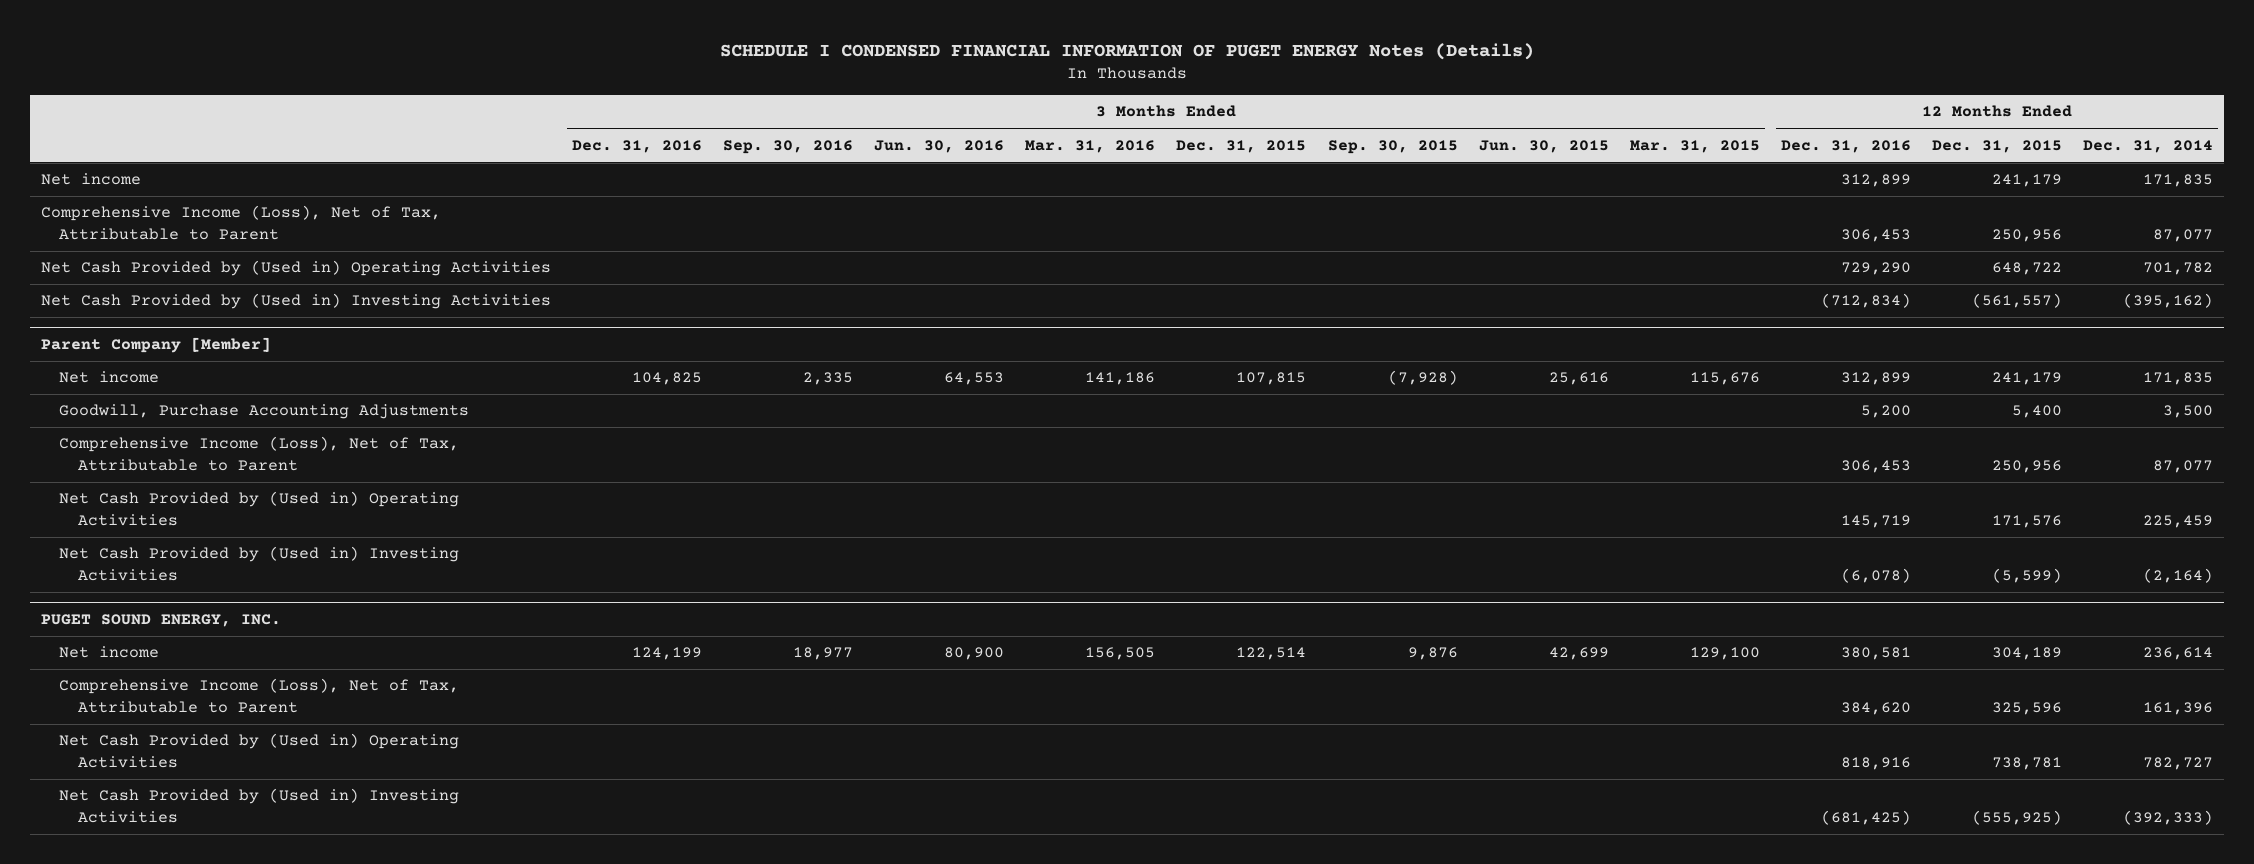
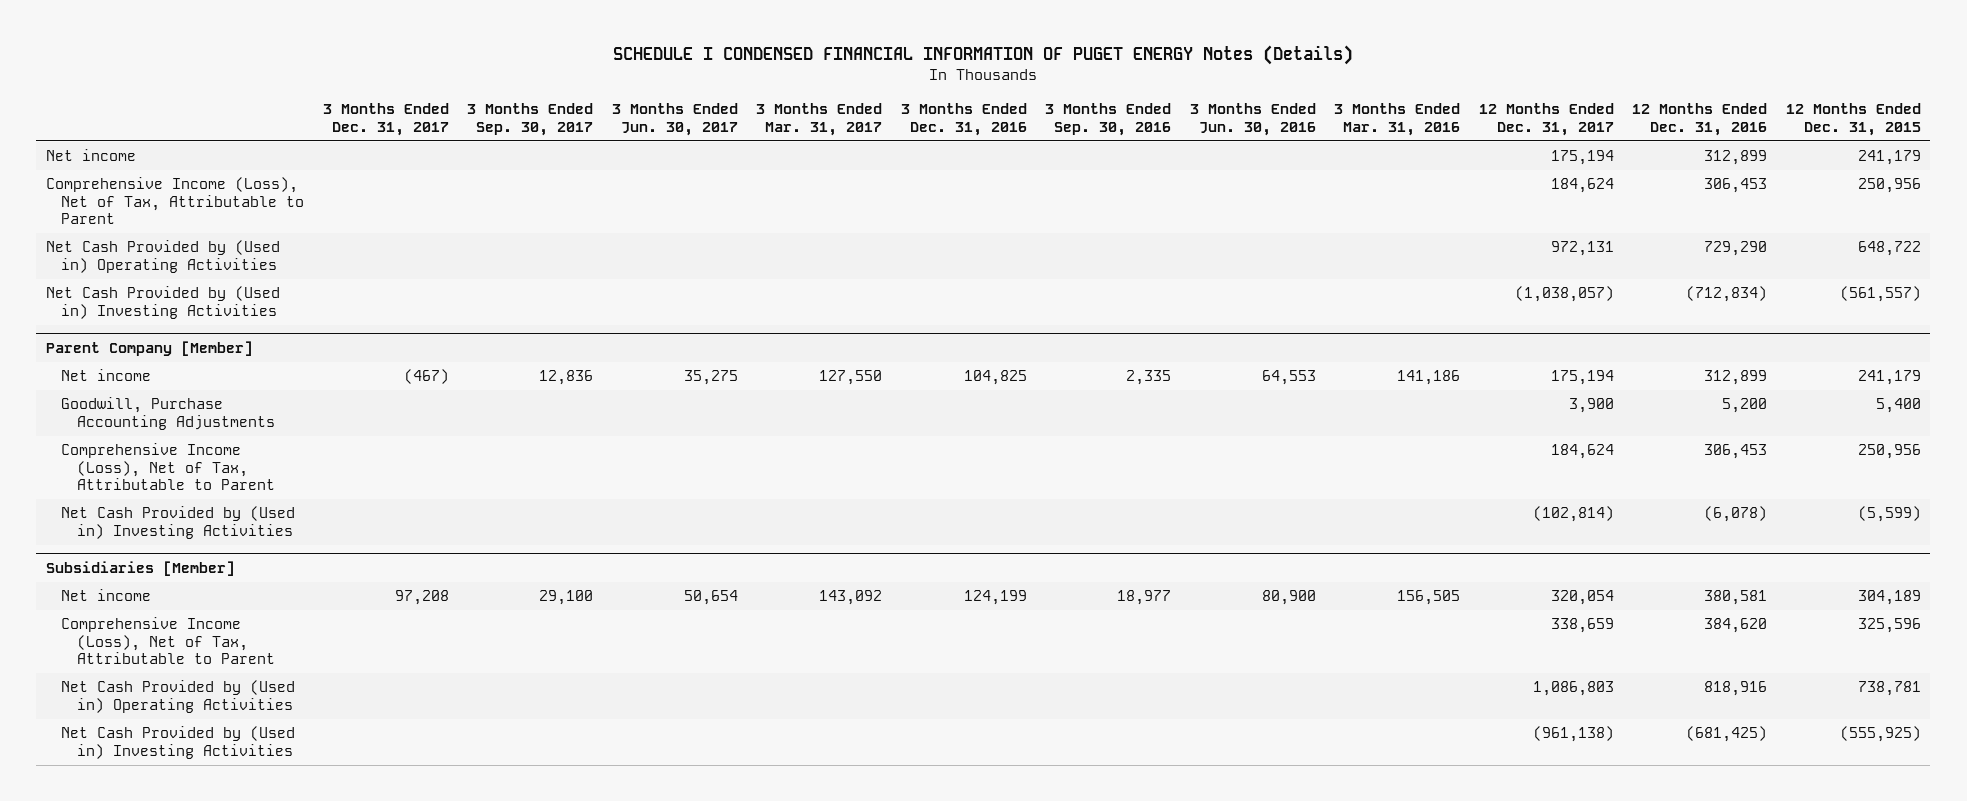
[1176,139,1307,153] Dec. 31, 2015 -> none
[1327,139,1458,154] Sep. 30, 2015 -> none
[1478,139,1609,153] Jun. 30, 2015 -> none
[1629,139,1760,153] Mar. 31, 2015 -> none
[2083,139,2214,153] Dec. 31, 2014 -> none
none -> [322,103,449,136] 3 Months Ended Dec. 31, 2017
none -> [467,103,594,136] 3 Months Ended Sep. 30, 2017
none -> [611,103,738,136] 3 Months Ended Jun. 30, 2017
none -> [756,103,883,136] 3 Months Ended Mar. 31, 2017
none -> [1478,103,1614,136] 12 Months Ended Dec. 31, 2017
[59,491,460,526] Net Cash Provided by (Used in) Operating Activities -> none
[40,614,281,628] PUGET SOUND ENERGY, INC. -> none
none -> [45,561,235,577] Subsidiaries [Member]

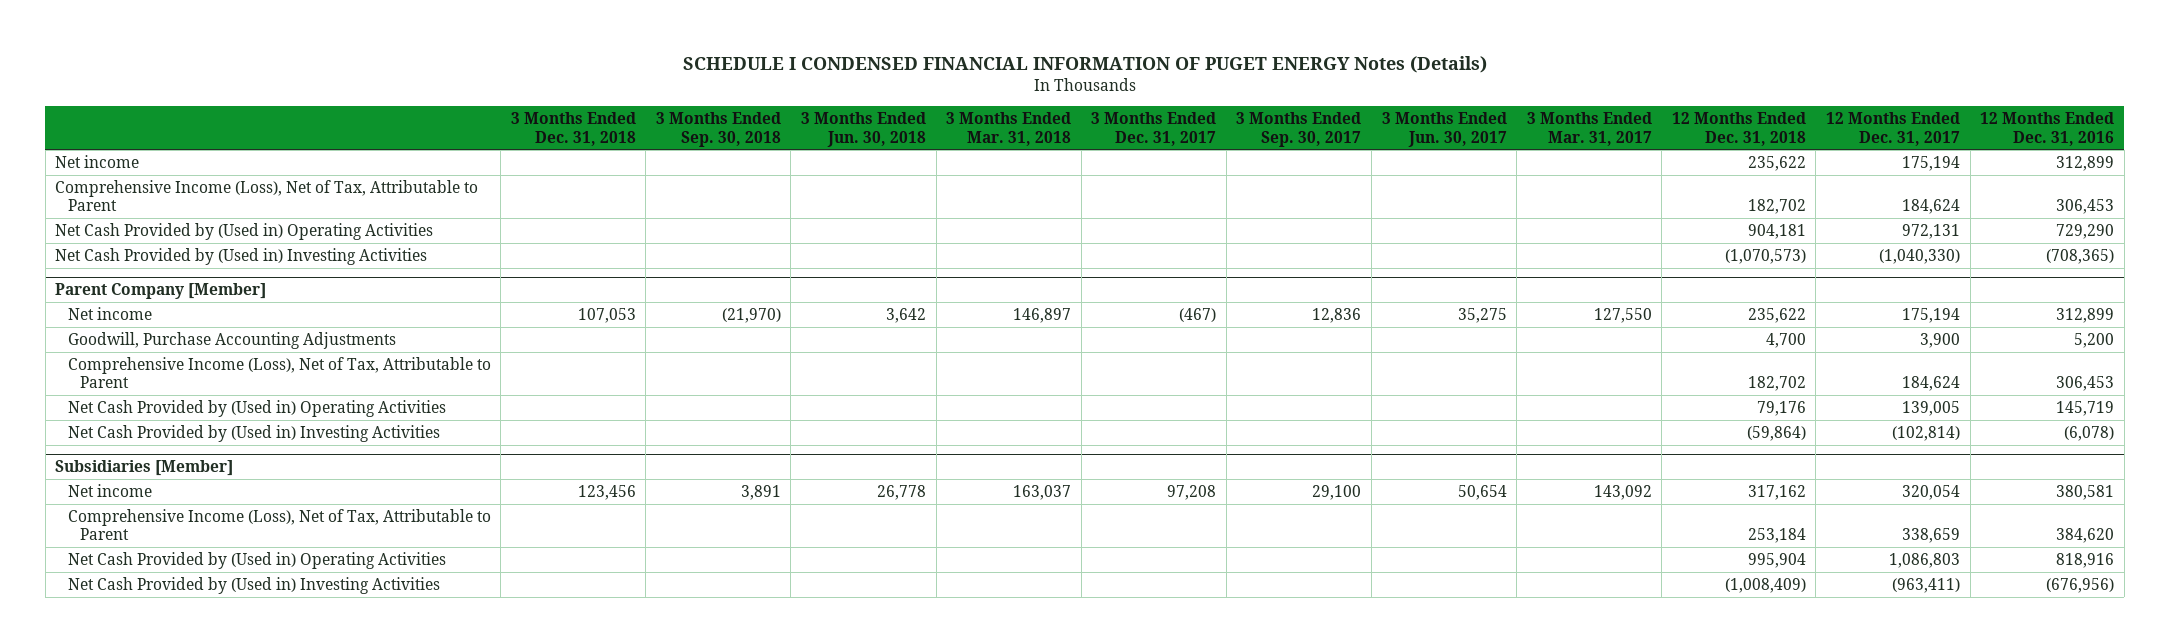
[900,103,1027,136] 3 Months Ended Dec. 31, 2016 -> none
[1045,103,1172,136] 3 Months Ended Sep. 30, 2016 -> none
[1189,103,1316,136] 3 Months Ended Jun. 30, 2016 -> none
[1334,103,1461,136] 3 Months Ended Mar. 31, 2016 -> none
[1786,103,1922,136] 12 Months Ended Dec. 31, 2015 -> none
none -> [510,112,636,146] 3 Months Ended Dec. 31, 2018
none -> [655,112,781,147] 3 Months Ended Sep. 30, 2018
none -> [801,112,927,147] 3 Months Ended Jun. 30, 2018
none -> [946,112,1072,146] 3 Months Ended Mar. 31, 2018
none -> [1671,112,1806,146] 12 Months Ended Dec. 31, 2018
[1514,286,1614,303] (1,038,057) -> [1879,248,1961,264] (1,040,330)
[1686,286,1768,303] (712,834) -> [2046,248,2115,264] (708,365)
none -> [67,399,446,417] Net Cash Provided by (Used in) Operating Activities
[1532,726,1614,743] (961,138) -> [1892,577,1961,593] (963,411)
[1686,726,1768,743] (681,425) -> [2046,577,2115,593] (676,956)

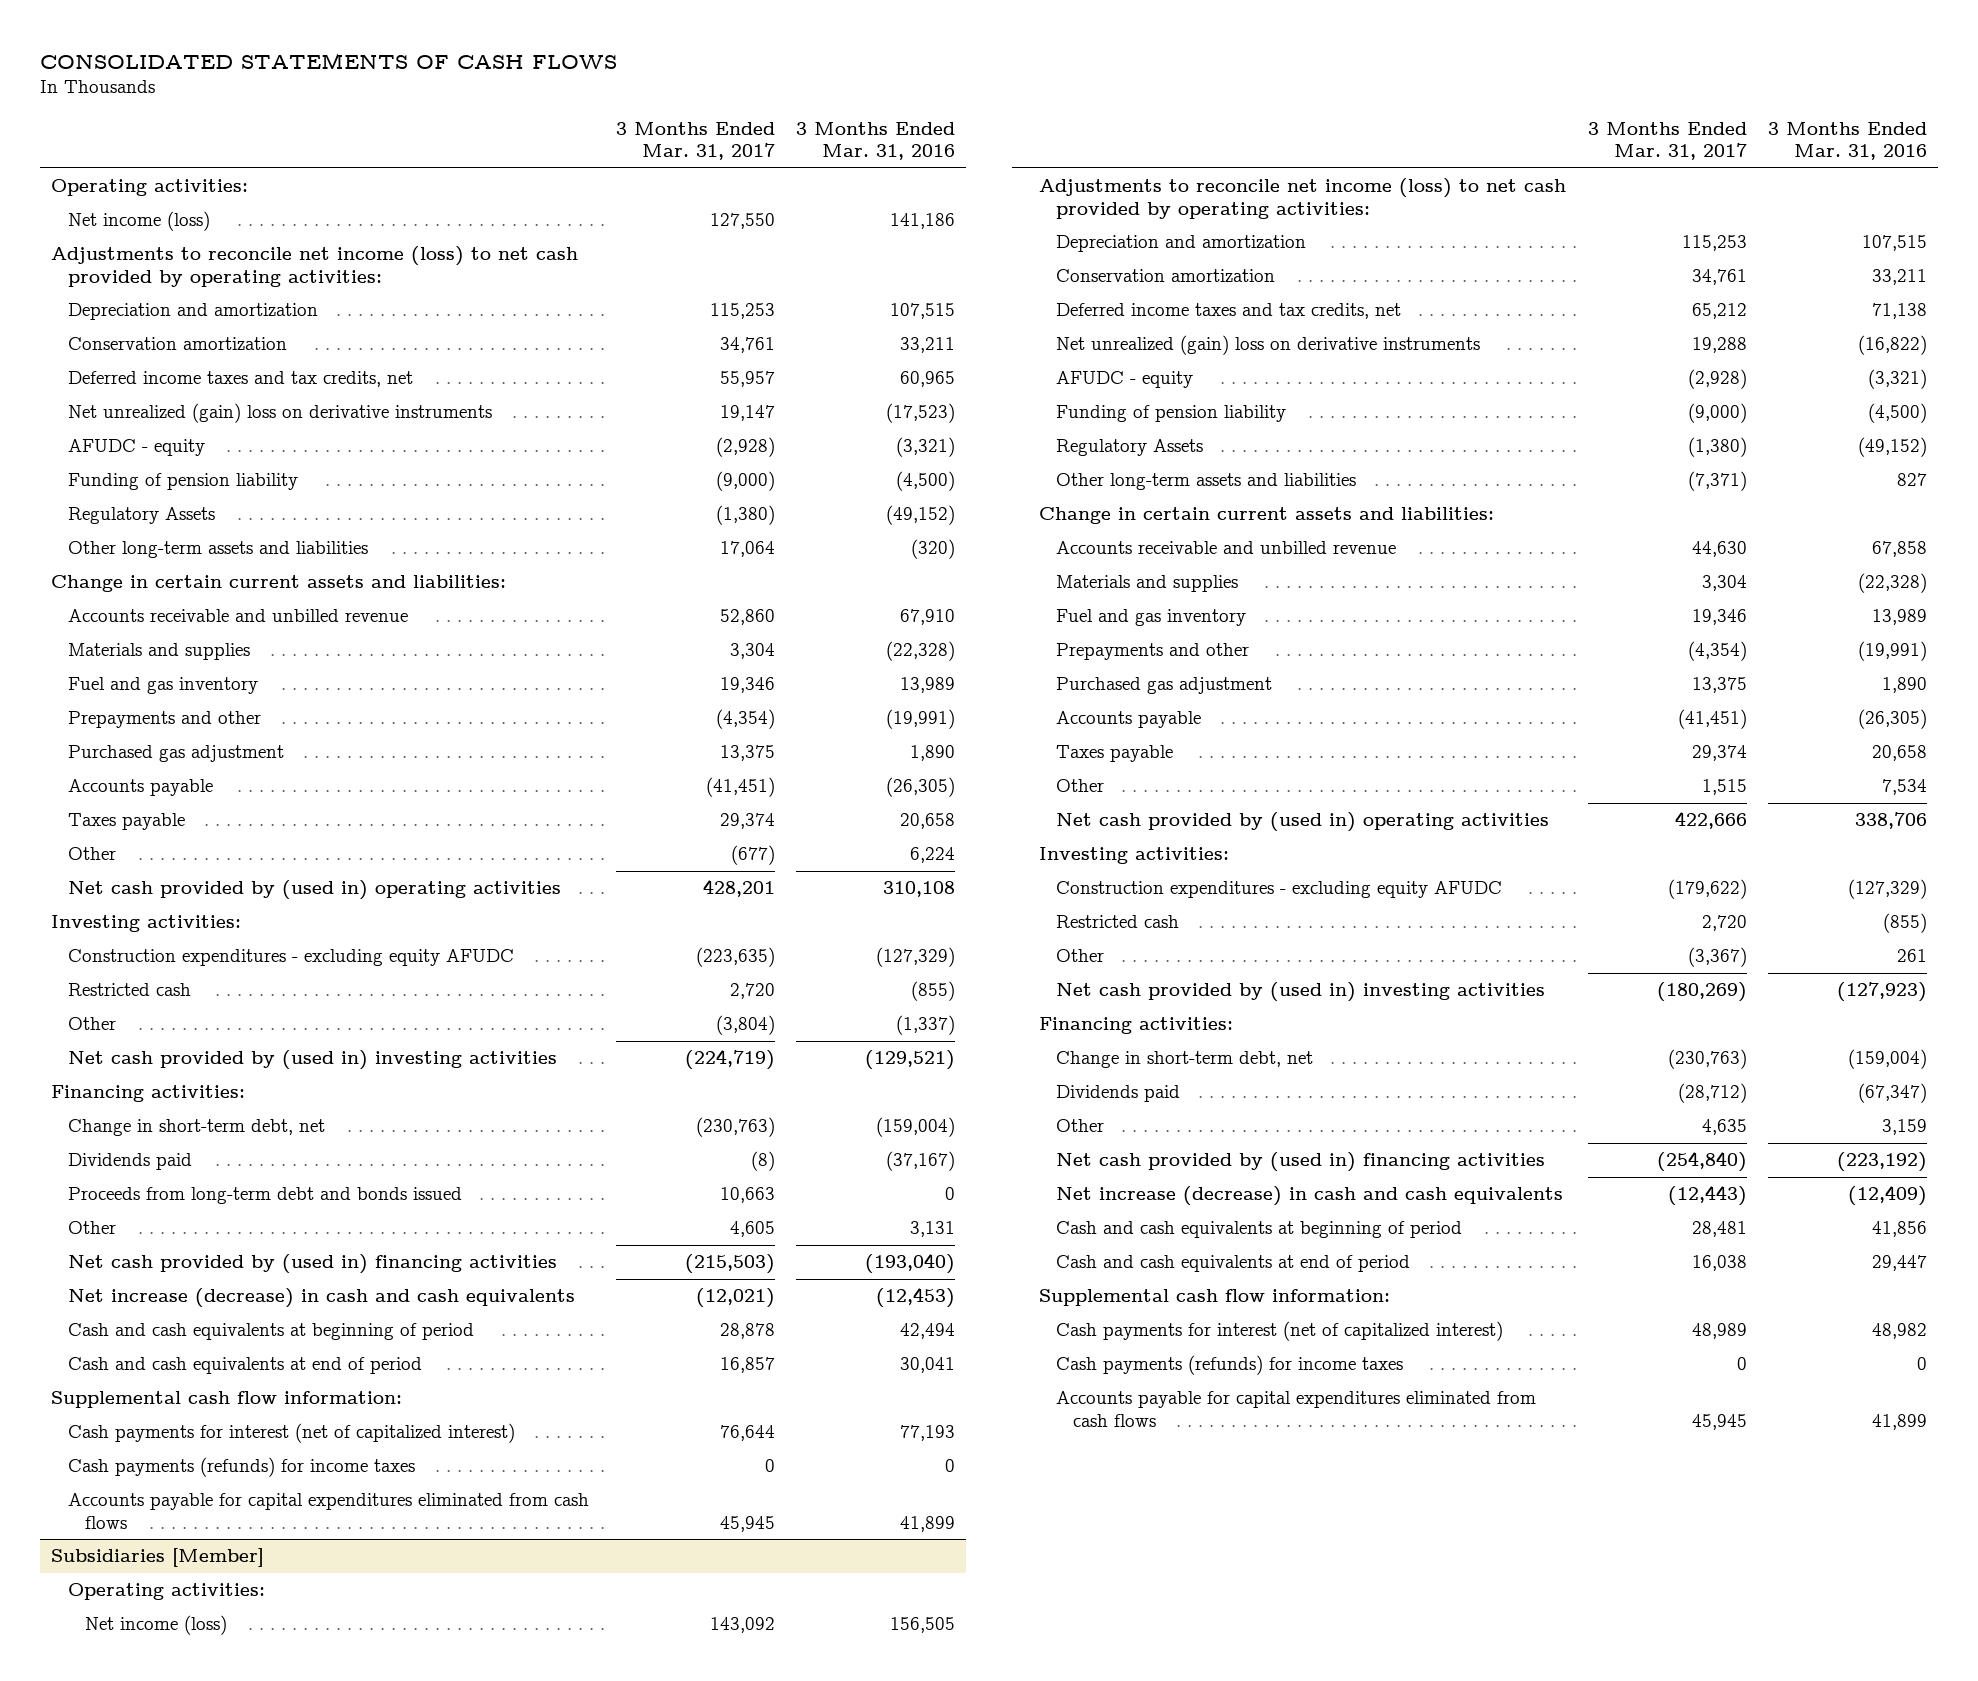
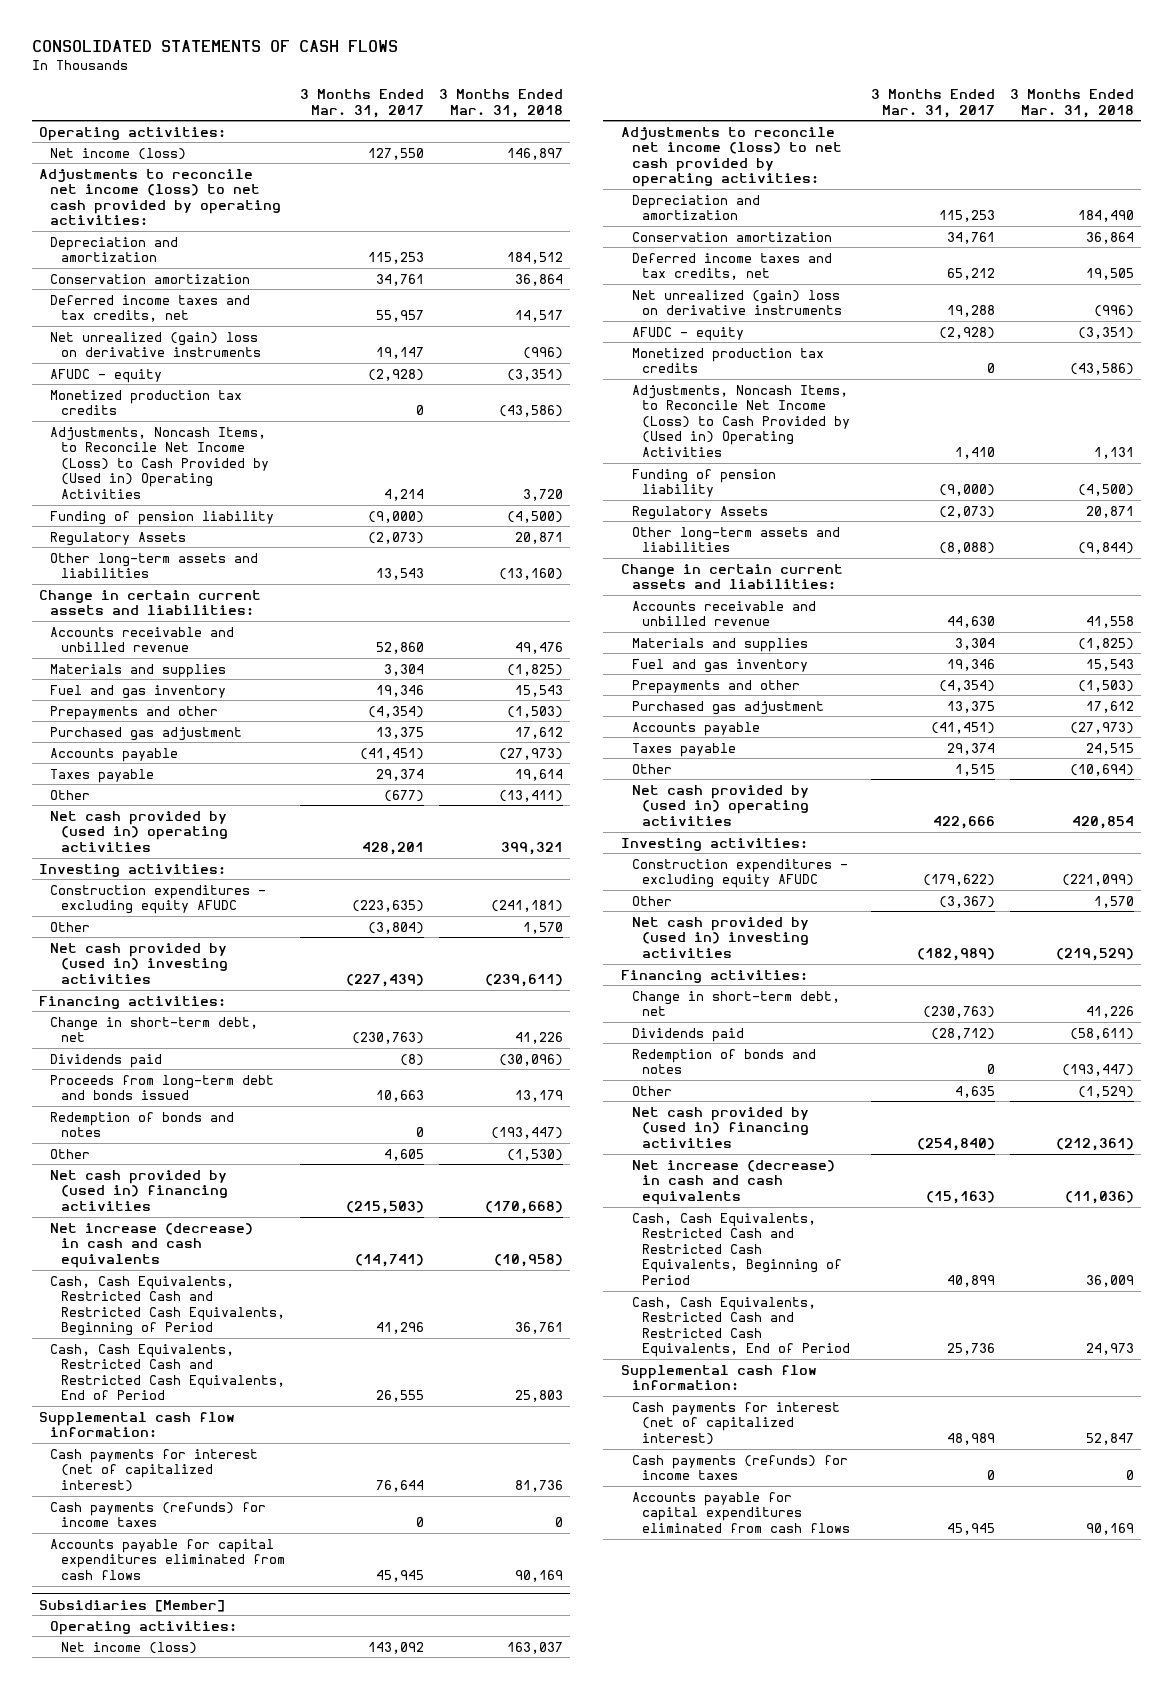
[796,121,956,161] 3 Months Ended Mar. 31, 2016 -> none
none -> [438,88,563,118] 3 Months Ended Mar. 31, 2018
none -> [50,389,243,416] Monetized production tax credits
none -> [50,426,269,499] Adjustments, Noncash Items, to Reconcile Net Income (Loss) to Cash Provided by (Used in) Operating Activities
[716,505,776,526] (1,380) -> [367,531,424,544] (2,073)
[720,541,776,558] 17,064 -> [375,568,424,581] 13,543
[67,983,191,997] Restricted cash -> none
[685,1049,776,1071] (224,719) -> [345,973,424,987] (227,439)
none -> [50,1111,235,1138] Redemption of bonds and notes
[696,1288,776,1309] (12,021) -> [354,1253,424,1267] (14,741)
[67,1323,474,1341] Cash and cash equivalents at beginning of period -> [50,1275,285,1337] Cash, Cash Equivalents, Restricted Cash and Restricted Cash Equivalents, Beginning of Period
[720,1323,776,1340] 28,878 -> [375,1322,424,1335] 41,296
[67,1357,422,1375] Cash and cash equivalents at end of period -> [50,1343,285,1401] Cash, Cash Equivalents, Restricted Cash and Restricted Cash Equivalents, End of Period
[720,1357,776,1374] 16,857 -> [375,1390,424,1403] 26,555
none -> [631,347,824,374] Monetized production tax credits
none -> [631,384,851,457] Adjustments, Noncash Items, to Reconcile Net Income (Loss) to Cash Provided by (Used in) Operating Activities
[1687,437,1747,458] (1,380) -> [938,505,995,518] (2,073)
[1687,471,1747,492] (7,371) -> [938,542,995,555] (8,088)
[1056,915,1180,929] Restricted cash -> none
[1656,982,1747,1003] (180,269) -> [916,947,995,961] (182,989)
none -> [631,1048,816,1075] Redemption of bonds and notes
[1667,1185,1747,1207] (12,443) -> [925,1190,995,1204] (15,163)
[1056,1221,1463,1239] Cash and cash equivalents at beginning of period -> [631,1212,843,1285] Cash, Cash Equivalents, Restricted Cash and Restricted Cash Equivalents, Beginning of Period
[1691,1221,1747,1238] 28,481 -> [946,1274,995,1287] 40,899
[1056,1255,1411,1273] Cash and cash equivalents at end of period -> [631,1296,851,1358] Cash, Cash Equivalents, Restricted Cash and Restricted Cash Equivalents, End of Period
[1691,1255,1747,1272] 16,038 -> [946,1343,995,1356] 25,736

